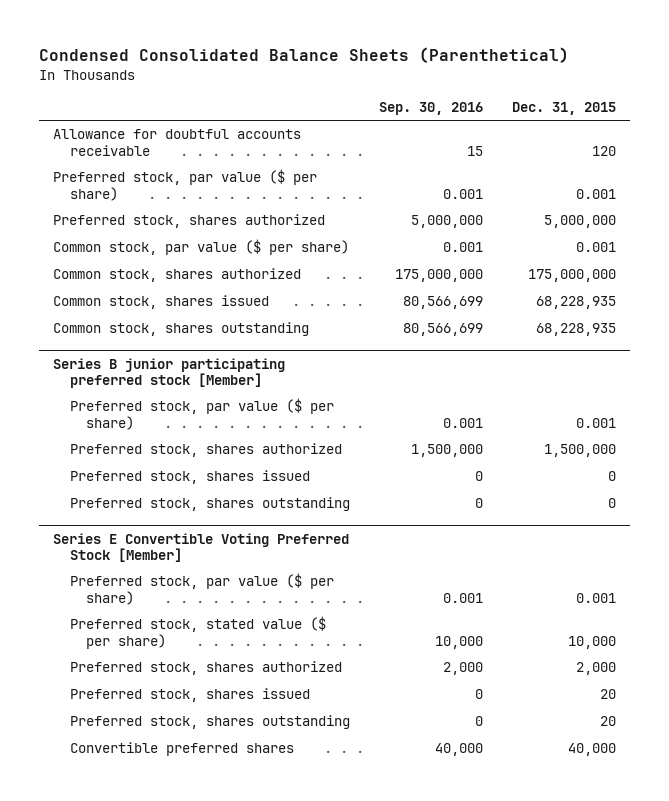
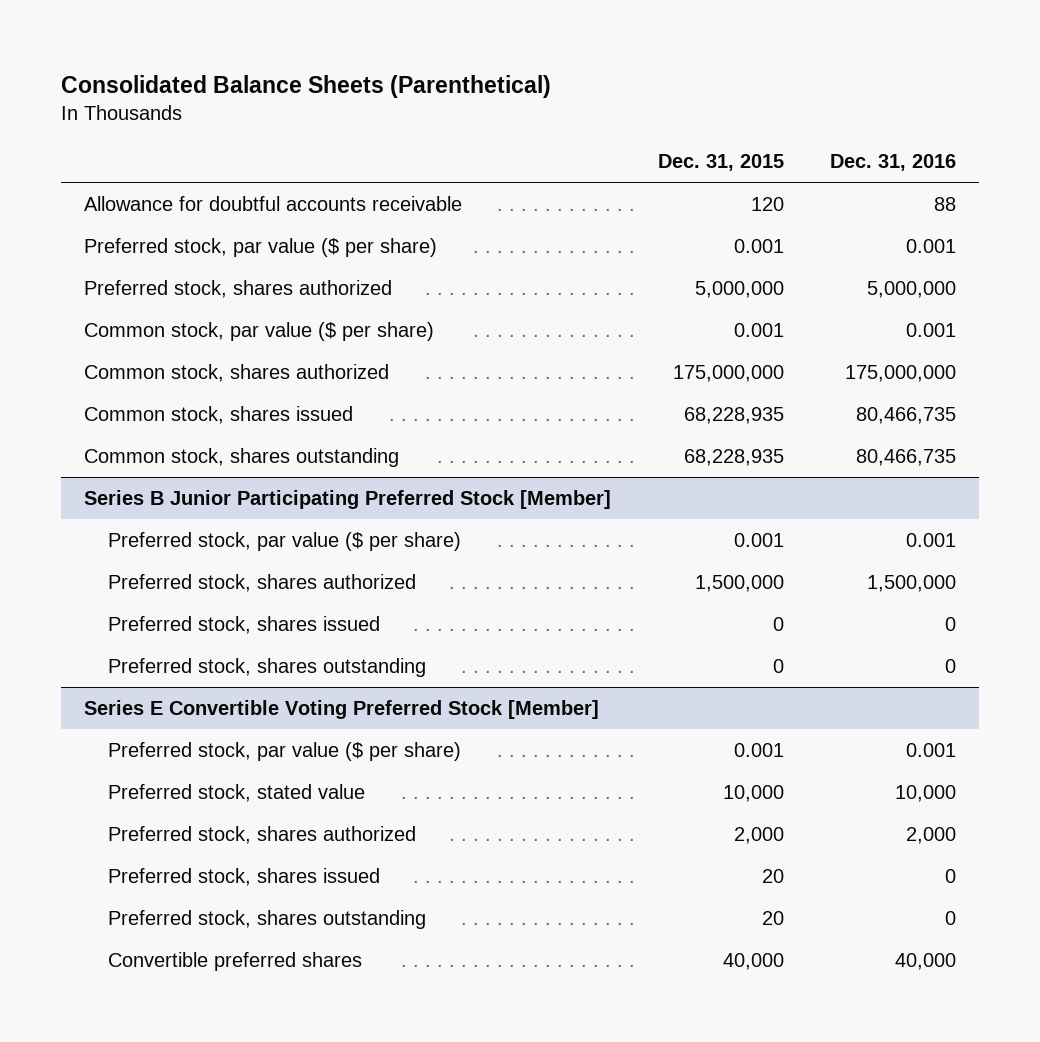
[39,46,570,63] Condensed Consolidated Balance Sheets (Parenthetical) -> [61,74,552,98] Consolidated Balance Sheets (Parenthetical)
[378,102,483,116] Sep. 30, 2016 -> none
none -> [829,154,956,172] Dec. 31, 2016
[53,357,286,388] Series B junior participating preferred stock [Member] -> [84,489,612,509] Series B Junior Participating Preferred Stock [Member]
[69,616,326,649] Preferred stock, stated value ($ per share) -> [108,783,366,802] Preferred stock, stated value

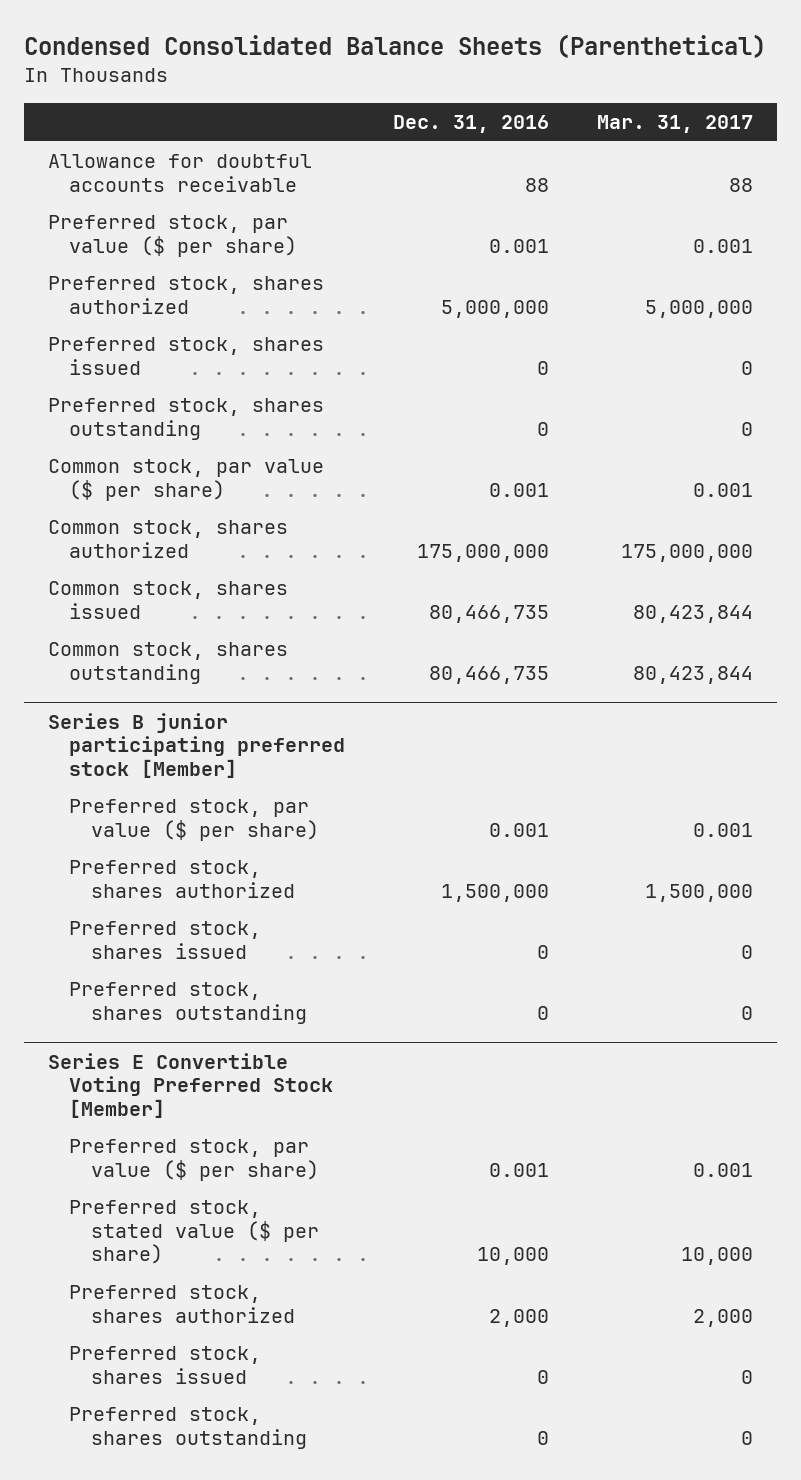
[61,74,552,98] Consolidated Balance Sheets (Parenthetical) -> [23,34,766,59] Condensed Consolidated Balance Sheets (Parenthetical)
[657,154,784,172] Dec. 31, 2015 -> none
none -> [596,115,753,134] Mar. 31, 2017
none -> [47,337,324,375] Preferred stock, shares issued
none -> [47,398,324,440] Preferred stock, shares outstanding
[84,489,612,509] Series B Junior Participating Preferred Stock [Member] -> [47,713,346,778] Series B junior participating preferred stock [Member]
[108,783,366,802] Preferred stock, stated value -> [69,1200,319,1265] Preferred stock, stated value ($ per share)
[108,951,363,971] Convertible preferred shares -> none

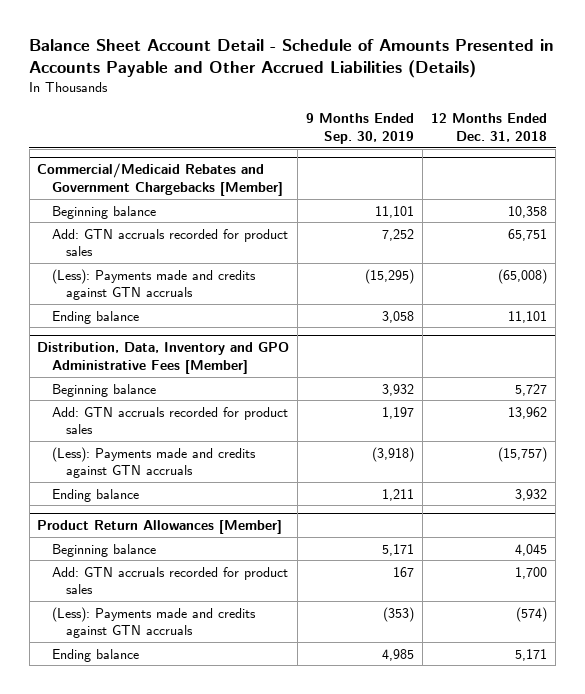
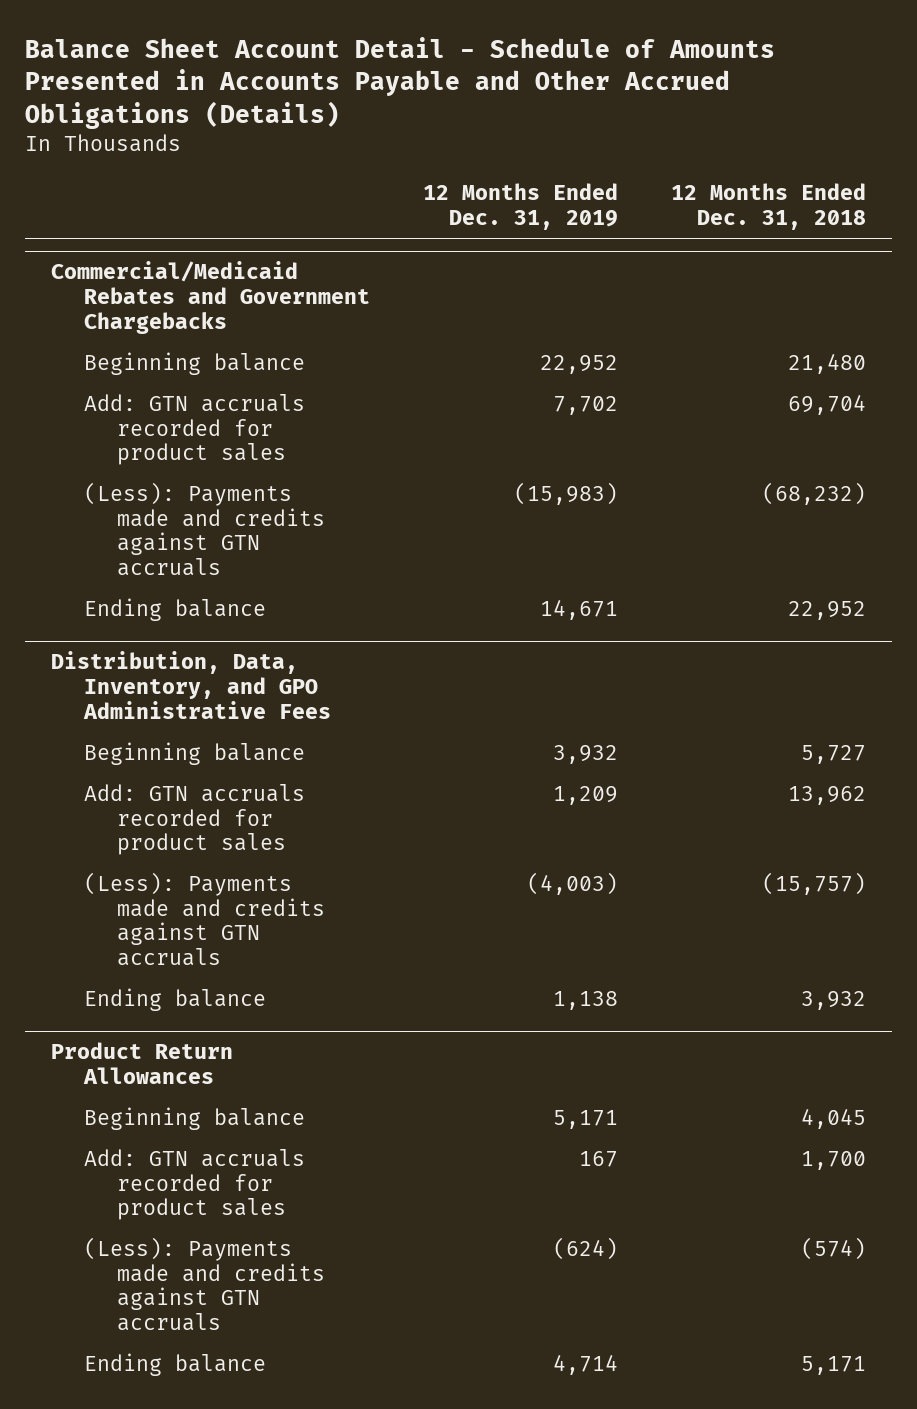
[29,39,555,79] Balance Sheet Account Detail - Schedule of Amounts Presented in Accounts Payable and Other Accrued Liabilities (Details) -> [24,36,775,129] Balance Sheet Account Detail - Schedule of Amounts Presented in Accounts Payable and Other Accrued Obligations (Details)
[306,113,415,145] 9 Months Ended Sep. 30, 2019 -> none
none -> [423,183,619,230] 12 Months Ended Dec. 31, 2019
[37,163,283,197] Commercial/Medicaid Rebates and Government Chargebacks [Member] -> [51,261,371,334] Commercial/Medicaid Rebates and Government Chargebacks
[508,205,548,218] 10,358 -> [788,352,867,374] 21,480
[508,228,548,241] 65,751 -> [788,393,867,415] 69,704
[498,268,548,284] (65,008) -> [762,481,867,505] (68,232)
[508,310,548,323] 11,101 -> [788,600,867,620] 22,952
[37,342,290,375] Distribution, Data, Inventory and GPO Administrative Fees [Member] -> [51,651,332,719] Distribution, Data, Inventory, and GPO Administrative Fees
[37,520,283,535] Product Return Allowances [Member] -> [51,1042,234,1084] Product Return Allowances

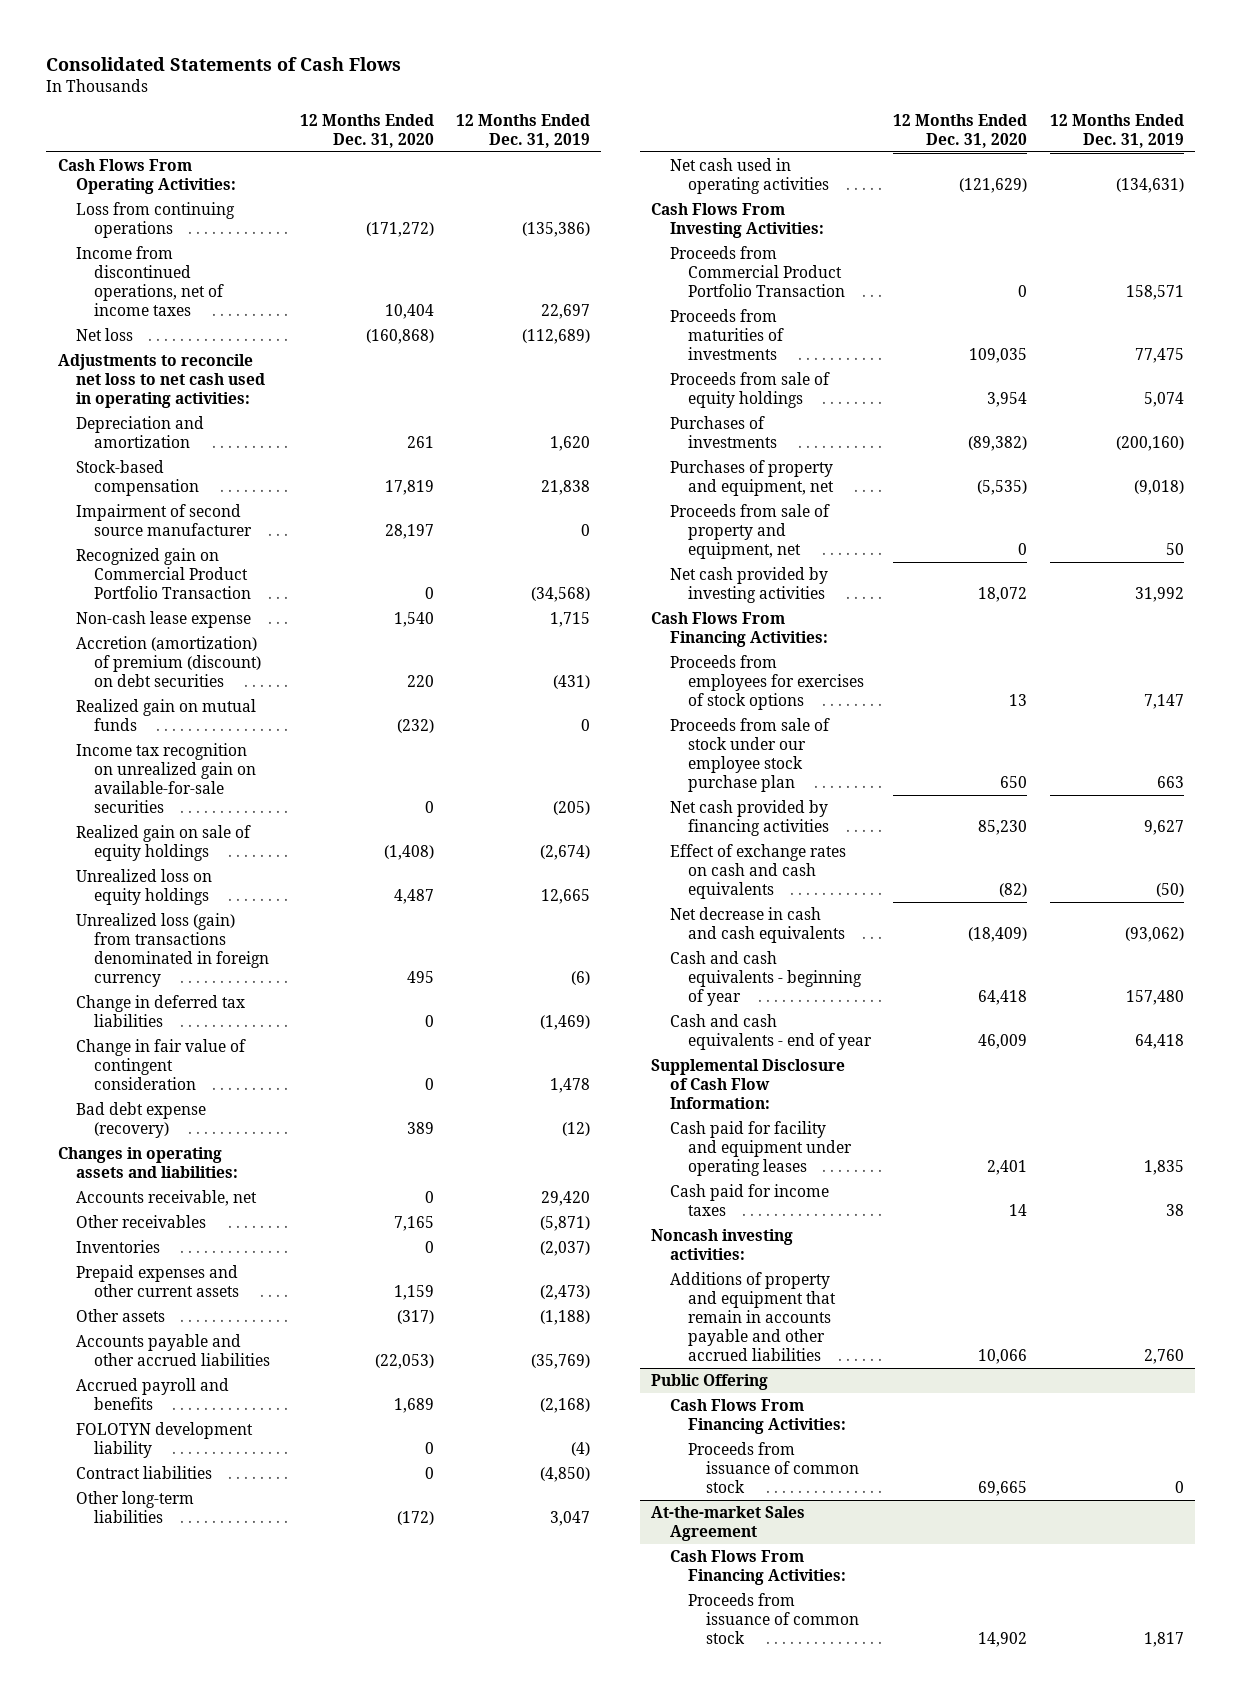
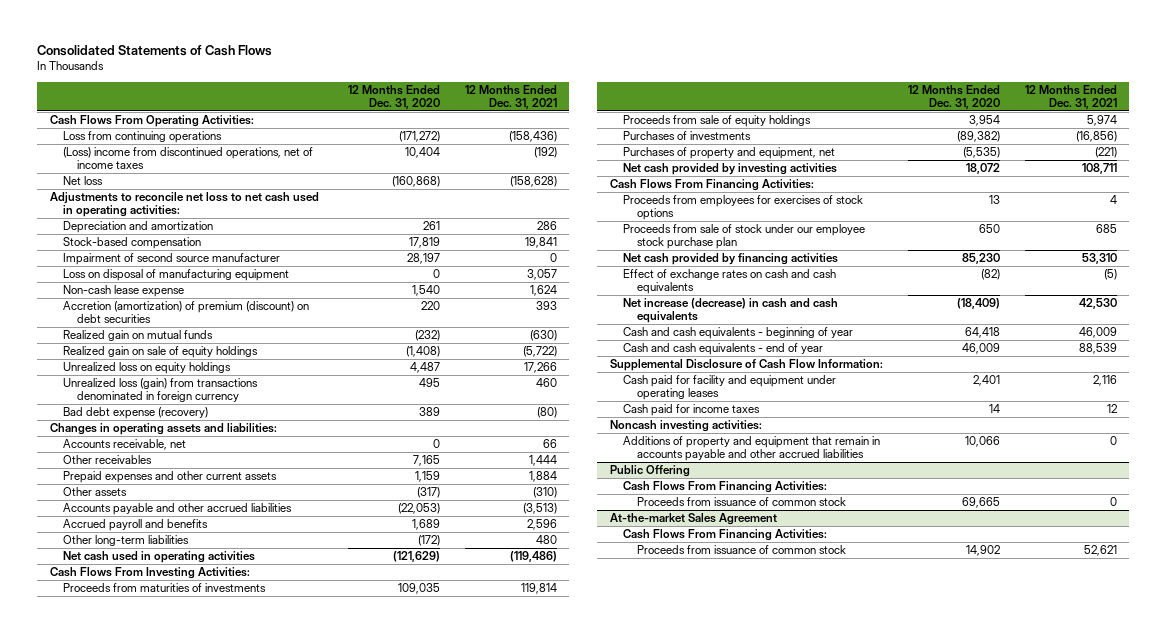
[455,113,590,148] 12 Months Ended Dec. 31, 2019 -> none
none -> [464,84,557,109] 12 Months Ended Dec. 31, 2021
[75,246,225,317] Income from discontinued operations, net of income taxes -> [63,147,314,170] (Loss) income from discontinued operations, net of income taxes
[75,548,252,600] Recognized gain on Commercial Product Portfolio Transaction -> none
none -> [63,269,290,282] Loss on disposal of manufacturing equipment
[75,743,257,814] Income tax recognition on unrealized gain on available-for-sale securities -> none
[75,995,245,1028] Change in deferred tax liabilities -> none
[75,1039,246,1091] Change in fair value of contingent consideration -> none
[75,1240,160,1254] Inventories -> none
[75,1422,253,1459] FOLOTYN development liability -> none
[75,1466,212,1480] Contract liabilities -> none
[669,246,845,298] Proceeds from Commercial Product Portfolio Transaction -> none
[669,504,830,560] Proceeds from sale of property and equipment, net -> none
[669,907,845,944] Net decrease in cash and cash equivalents -> [623,298,839,324] Net increase (decrease) in cash and cash equivalents

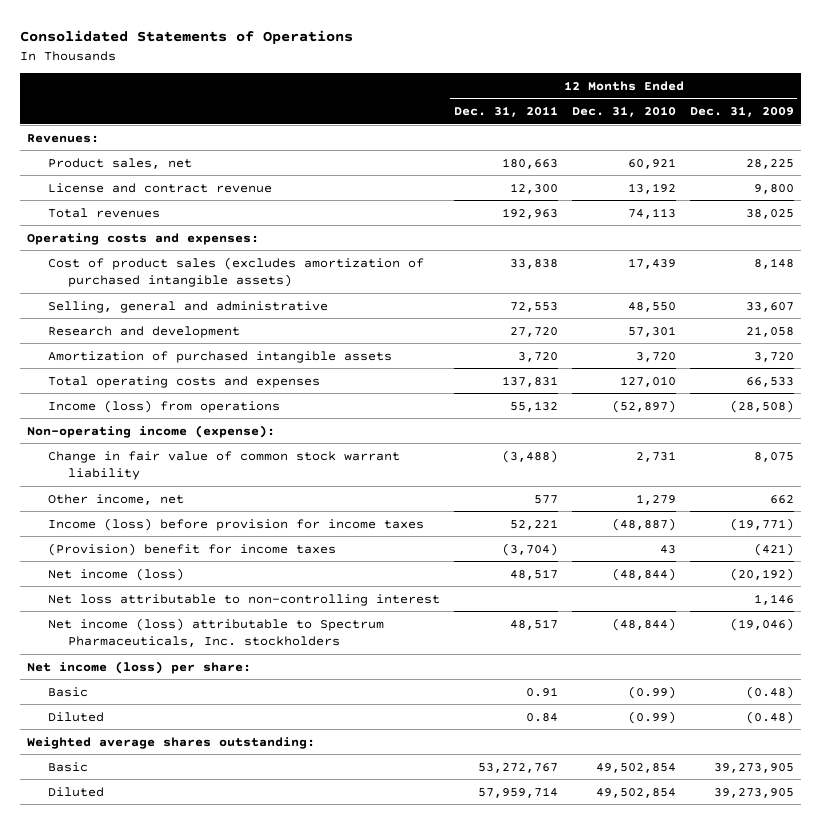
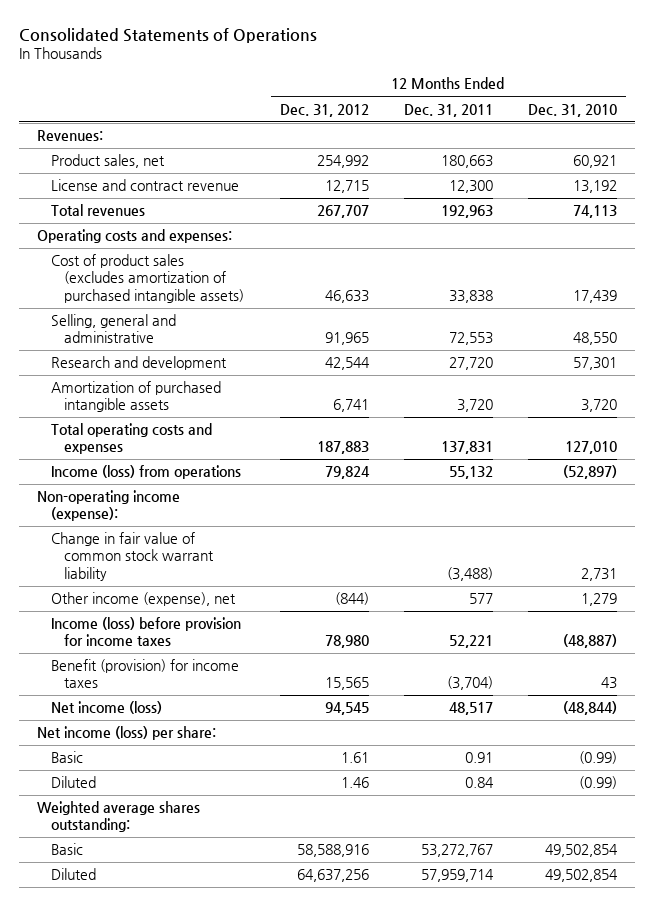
[689,106,794,118] Dec. 31, 2009 -> none
none -> [279,103,369,117] Dec. 31, 2012
[47,493,184,505] Other income, net -> [50,592,236,607] Other income (expense), net
[47,542,336,556] (Provision) benefit for income taxes -> [50,659,239,689] Benefit (provision) for income taxes
[47,593,440,606] Net loss attributable to non-controlling interest -> none
[47,617,384,648] Net income (loss) attributable to Spectrum Pharmaceuticals, Inc. stockholders -> none

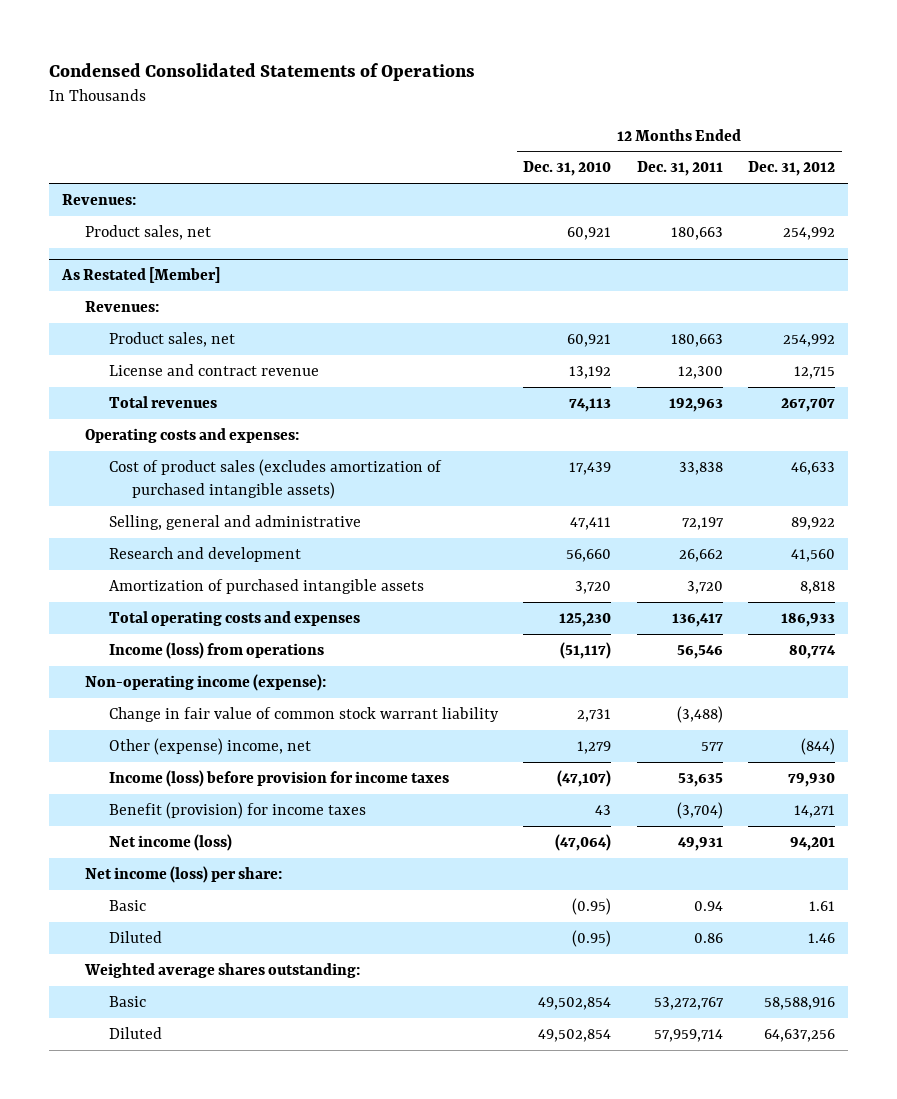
[19,27,318,43] Consolidated Statements of Operations -> [49,63,476,82] Condensed Consolidated Statements of Operations
none -> [60,267,220,284] As Restated [Member]
none -> [85,301,160,313] Revenues:
none -> [108,332,235,348] Product sales, net
[324,332,369,346] 91,965 -> [791,517,836,531] 89,922
[448,332,493,346] 72,553 -> [681,517,724,531] 72,197
[573,332,618,346] 48,550 -> [570,517,612,531] 47,411
[324,357,370,371] 42,544 -> [791,549,836,563] 41,560
[448,357,493,371] 27,720 -> [678,549,723,563] 26,662
[573,357,618,371] 57,301 -> [566,549,612,563] 56,660
[332,399,369,413] 6,741 -> [800,581,836,595] 8,818
[316,441,369,455] 187,883 -> [781,613,836,628] 186,933
[440,441,493,455] 137,831 -> [671,613,723,628] 136,417
[565,441,618,455] 127,010 -> [559,613,612,628] 125,230
[324,466,370,480] 79,824 -> [789,645,837,660] 80,774
[448,466,493,480] 55,132 -> [676,645,723,660] 56,546
[563,465,618,480] (52,897) -> [560,642,612,660] (51,117)
[50,592,236,607] Other income (expense), net -> [108,738,311,756] Other (expense) income, net
[324,635,369,649] 78,980 -> [788,773,836,788] 79,930
[448,635,493,649] 52,221 -> [677,773,723,788] 53,635
[563,634,618,649] (48,887) -> [557,770,612,788] (47,107)
[324,677,369,691] 15,565 -> [794,805,836,819] 14,271
[324,702,369,716] 94,545 -> [790,837,836,852] 94,201
[448,702,493,716] 48,517 -> [677,837,723,852] 49,931
[563,701,618,716] (48,844) -> [555,834,612,852] (47,064)
[464,752,493,764] 0.91 -> [693,901,723,912] 0.94
[579,751,618,765] (0.99) -> [572,898,612,916] (0.95)
[464,777,494,789] 0.84 -> [693,933,723,944] 0.86
[579,776,618,790] (0.99) -> [572,930,612,948] (0.95)

